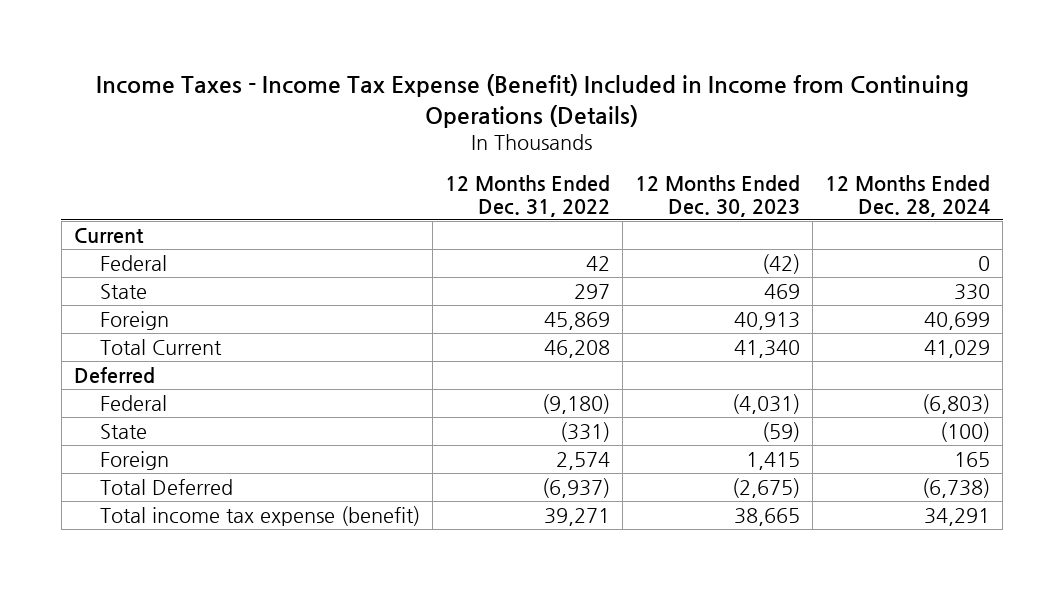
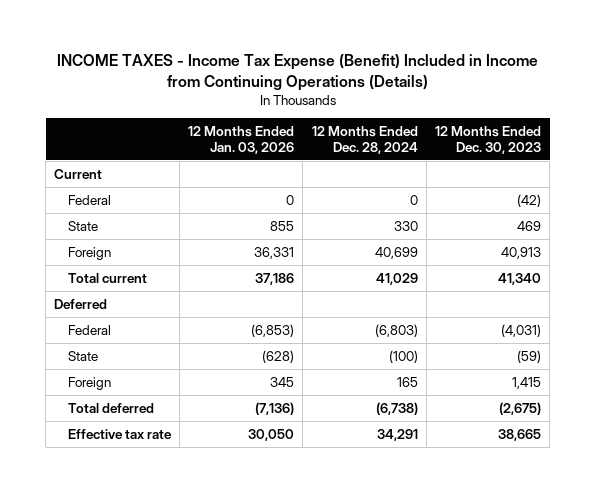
[95,73,969,128] Income Taxes - Income Tax Expense (Benefit) Included in Income from Continuing Operations (Details) -> [56,54,538,91] INCOME TAXES - Income Tax Expense (Benefit) Included in Income from Continuing Operations (Details)
[444,175,610,217] 12 Months Ended Dec. 31, 2022 -> none
none -> [188,125,295,154] 12 Months Ended Jan. 03, 2026
[99,338,222,355] Total Current -> [67,272,147,283] Total current
[99,478,233,495] Total Deferred -> [67,402,154,413] Total deferred
[99,505,420,526] Total income tax expense (benefit) -> [67,428,172,439] Effective tax rate

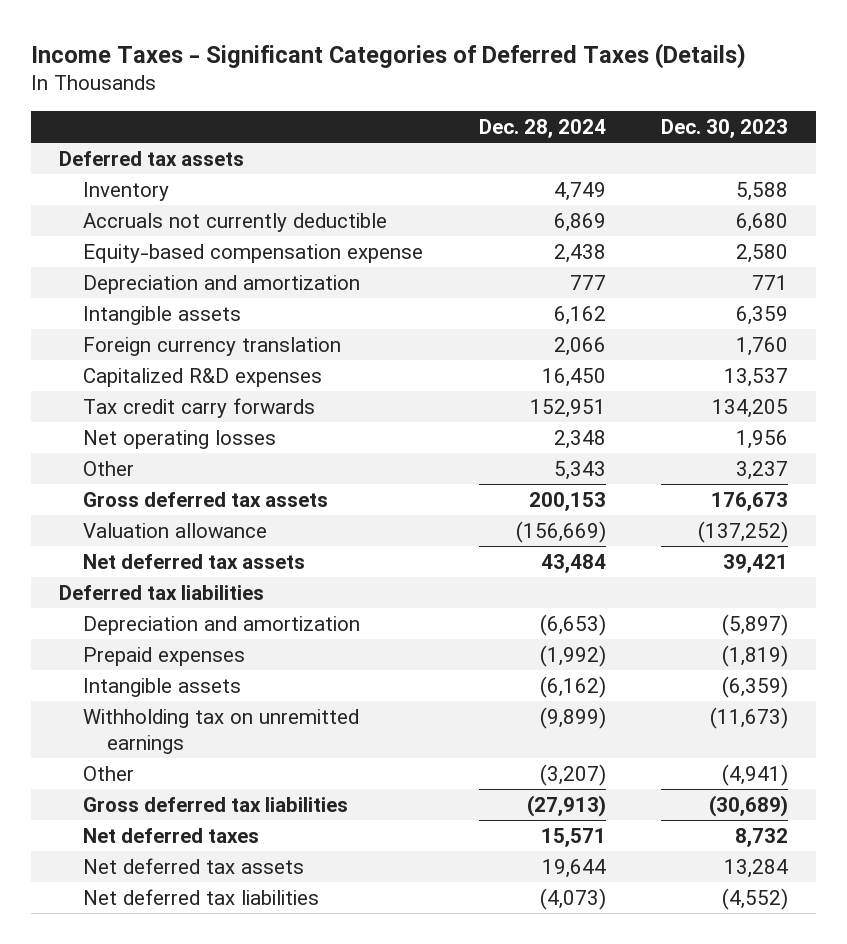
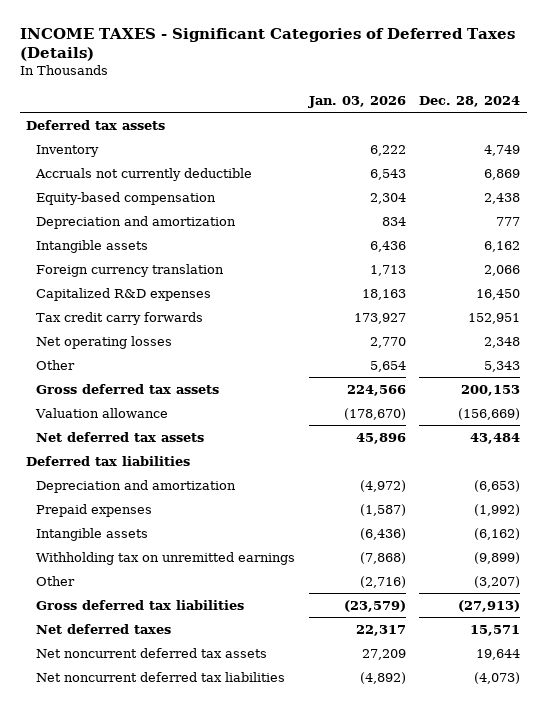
[31,42,747,69] Income Taxes - Significant Categories of Deferred Taxes (Details) -> [19,28,515,62] INCOME TAXES - Significant Categories of Deferred Taxes (Details)
[661,118,789,138] Dec. 30, 2023 -> none
none -> [307,95,406,108] Jan. 03, 2026
[83,243,424,263] Equity-based compensation expense -> [36,191,217,205] Equity-based compensation
[83,857,305,874] Net deferred tax assets -> [36,647,268,658] Net noncurrent deferred tax assets
[83,888,320,905] Net deferred tax liabilities -> [36,671,286,682] Net noncurrent deferred tax liabilities

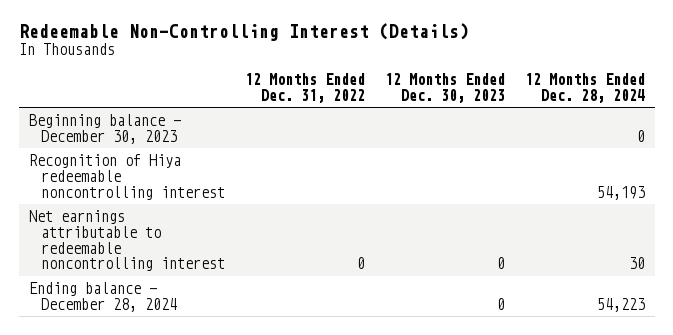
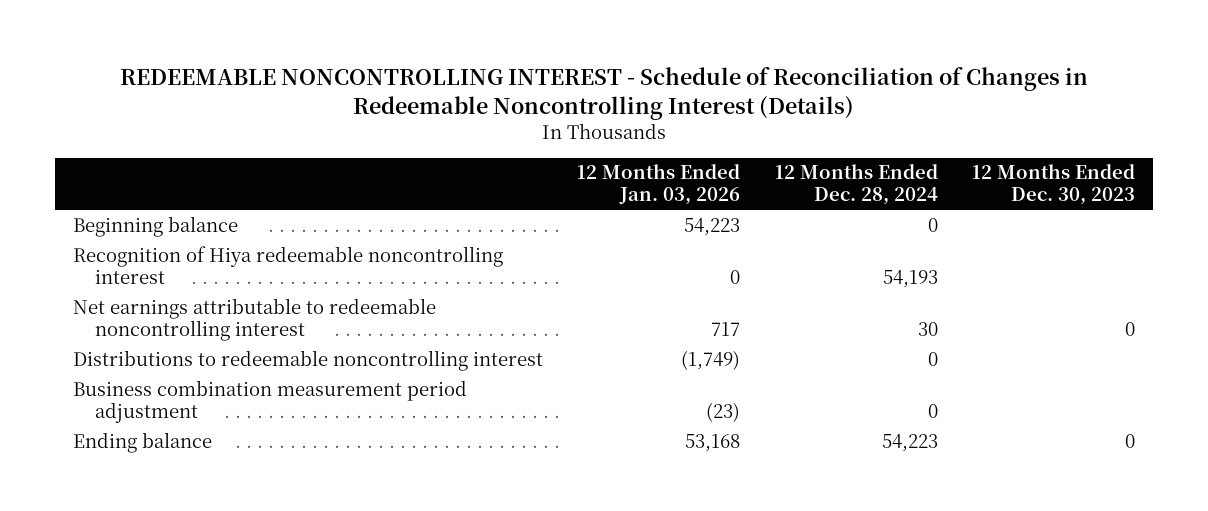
[18,22,469,41] Redeemable Non-Controlling Interest (Details) -> [119,66,1088,120] REDEEMABLE NONCONTROLLING INTEREST - Schedule of Reconciliation of Changes in Redeemable Noncontrolling Interest (Details)
[244,73,365,103] 12 Months Ended Dec. 31, 2022 -> none
none -> [577,164,741,206] 12 Months Ended Jan. 03, 2026
[28,113,181,144] Beginning balance - December 30, 2023 -> [72,215,238,237] Beginning balance
none -> [72,349,543,371] Distributions to redeemable noncontrolling interest
none -> [72,379,467,423] Business combination measurement period adjustment
[28,281,178,312] Ending balance - December 28, 2024 -> [72,431,212,453] Ending balance

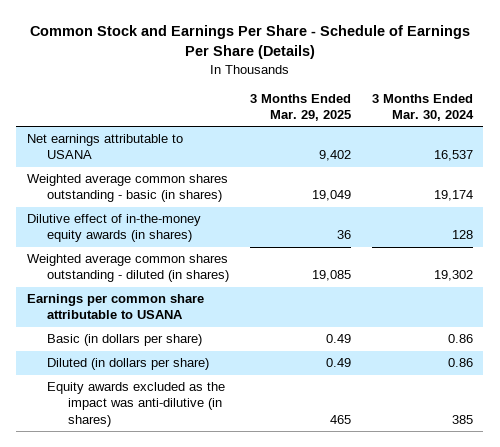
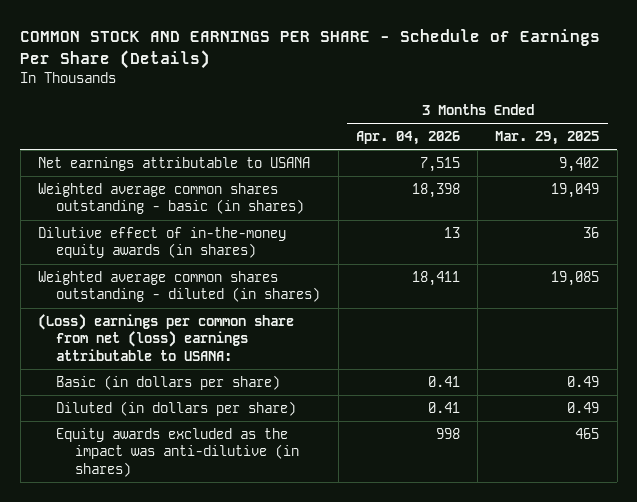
[29,25,470,60] Common Stock and Earnings Per Share - Schedule of Earnings Per Share (Details) -> [20,28,601,69] COMMON STOCK AND EARNINGS PER SHARE - Schedule of Earnings Per Share (Details)
[371,93,474,121] 3 Months Ended Mar. 30, 2024 -> none
none -> [355,131,460,146] Apr. 04, 2026
[26,294,204,320] Earnings per common share attributable to USANA -> [37,314,294,361] (Loss) earnings per common share from net (loss) earnings attributable to USANA:

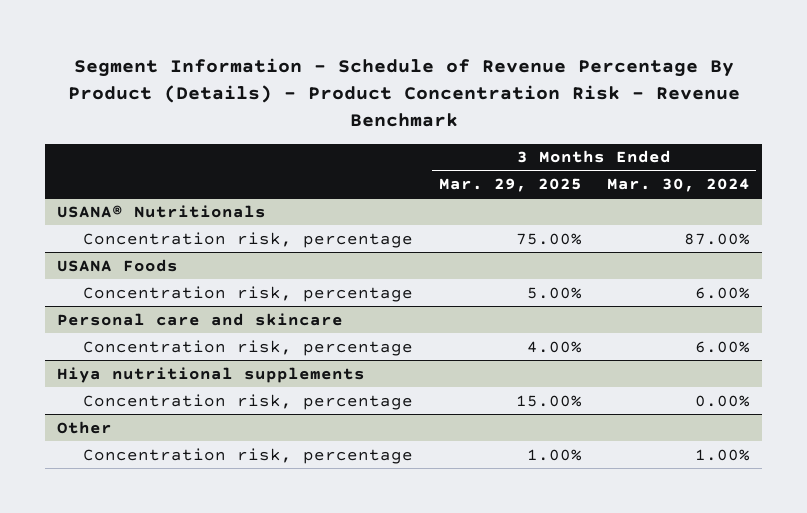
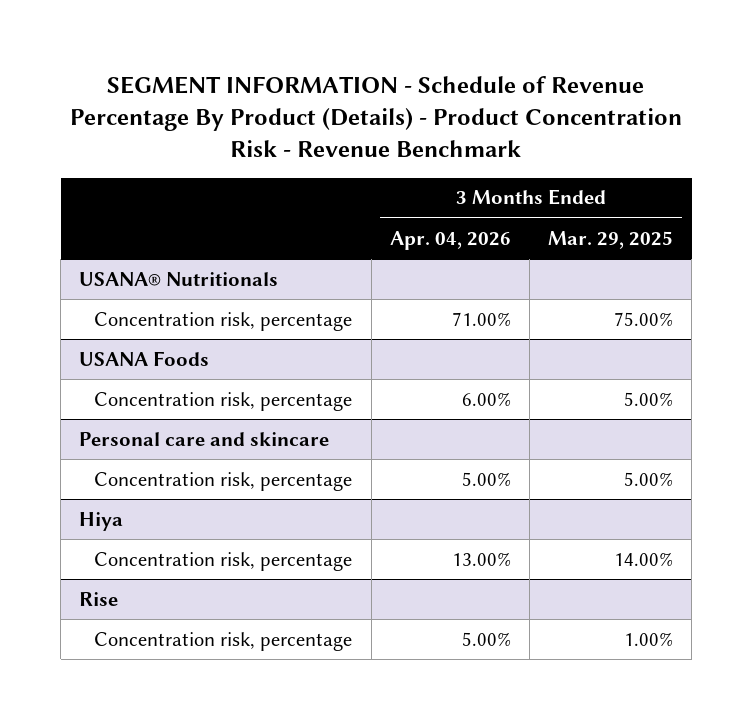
[67,57,740,128] Segment Information - Schedule of Revenue Percentage By Product (Details) - Product Concentration Risk - Revenue Benchmark -> [70,75,683,157] SEGMENT INFORMATION - Schedule of Revenue Percentage By Product (Details) - Product Concentration Risk - Revenue Benchmark
[606,178,750,193] Mar. 30, 2024 -> none
none -> [389,230,511,250] Apr. 04, 2026
[57,366,366,383] Hiya nutritional supplements -> none
[57,420,113,434] Other -> none
[526,340,582,353] 4.00% -> [623,471,673,486] 5.00%
none -> [79,511,124,531] Hiya
[515,394,582,407] 15.00% -> [613,551,673,566] 14.00%
none -> [79,591,119,606] Rise

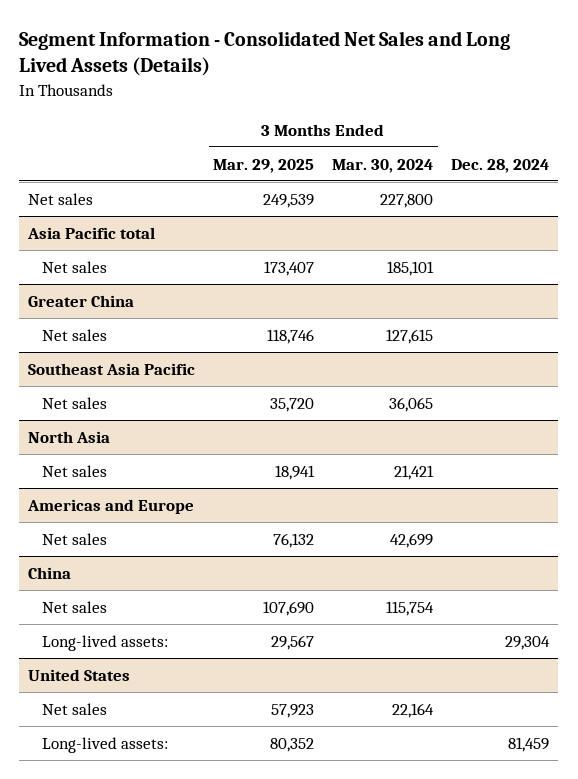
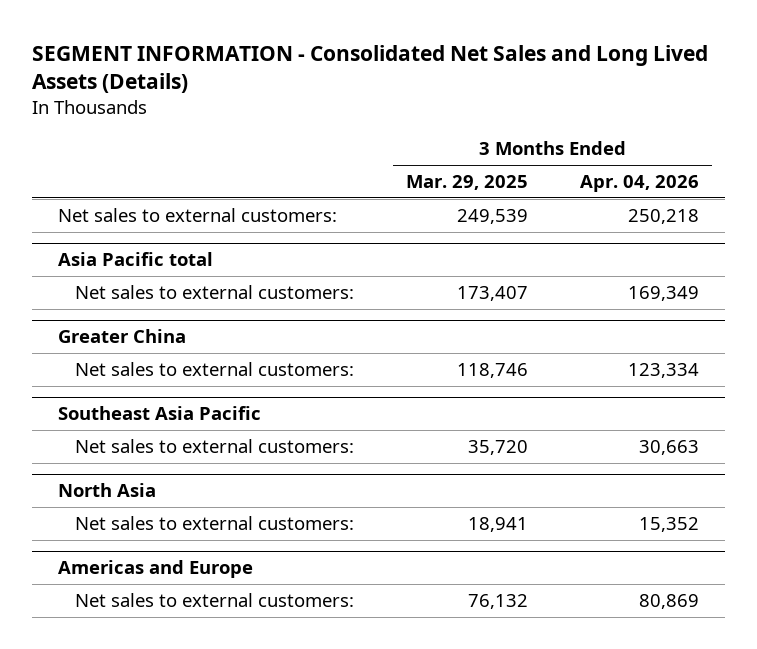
[19,30,511,77] Segment Information - Consolidated Net Sales and Long Lived Assets (Details) -> [32,44,709,94] SEGMENT INFORMATION - Consolidated Net Sales and Long Lived Assets (Details)
[332,158,434,173] Mar. 30, 2024 -> none
[451,158,550,173] Dec. 28, 2024 -> none
none -> [580,175,700,193] Apr. 04, 2026
[28,192,94,205] Net sales -> [58,207,338,222] Net sales to external customers:
[41,260,107,273] Net sales -> [74,284,354,299] Net sales to external customers:
[41,328,107,341] Net sales -> [74,361,354,376] Net sales to external customers:
[41,396,107,409] Net sales -> [74,438,354,453] Net sales to external customers:
[41,464,107,477] Net sales -> [74,515,354,530] Net sales to external customers:
[28,566,72,579] China -> none
[41,600,107,613] Net sales -> none
[41,634,168,651] Long-lived assets: -> none
[28,668,131,681] United States -> none
[41,702,107,715] Net sales -> none
[41,736,168,753] Long-lived assets: -> none
[41,532,107,545] Net sales -> [74,592,354,607] Net sales to external customers:

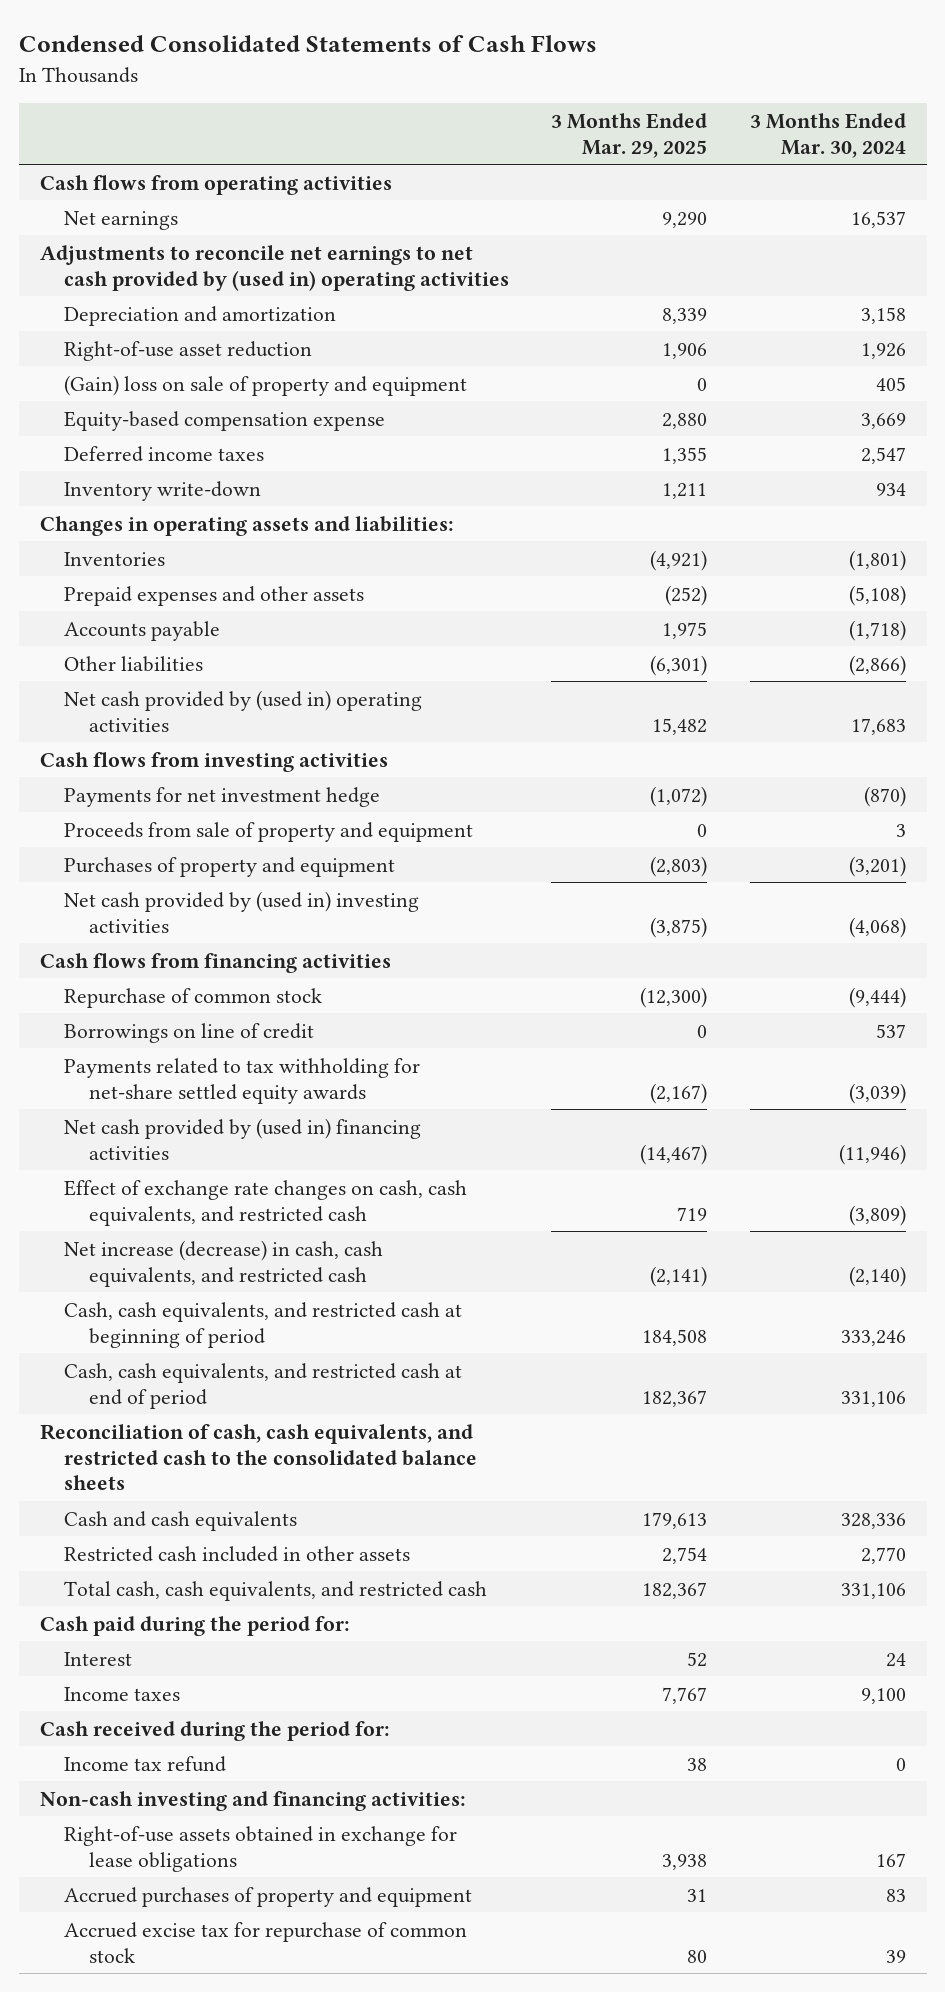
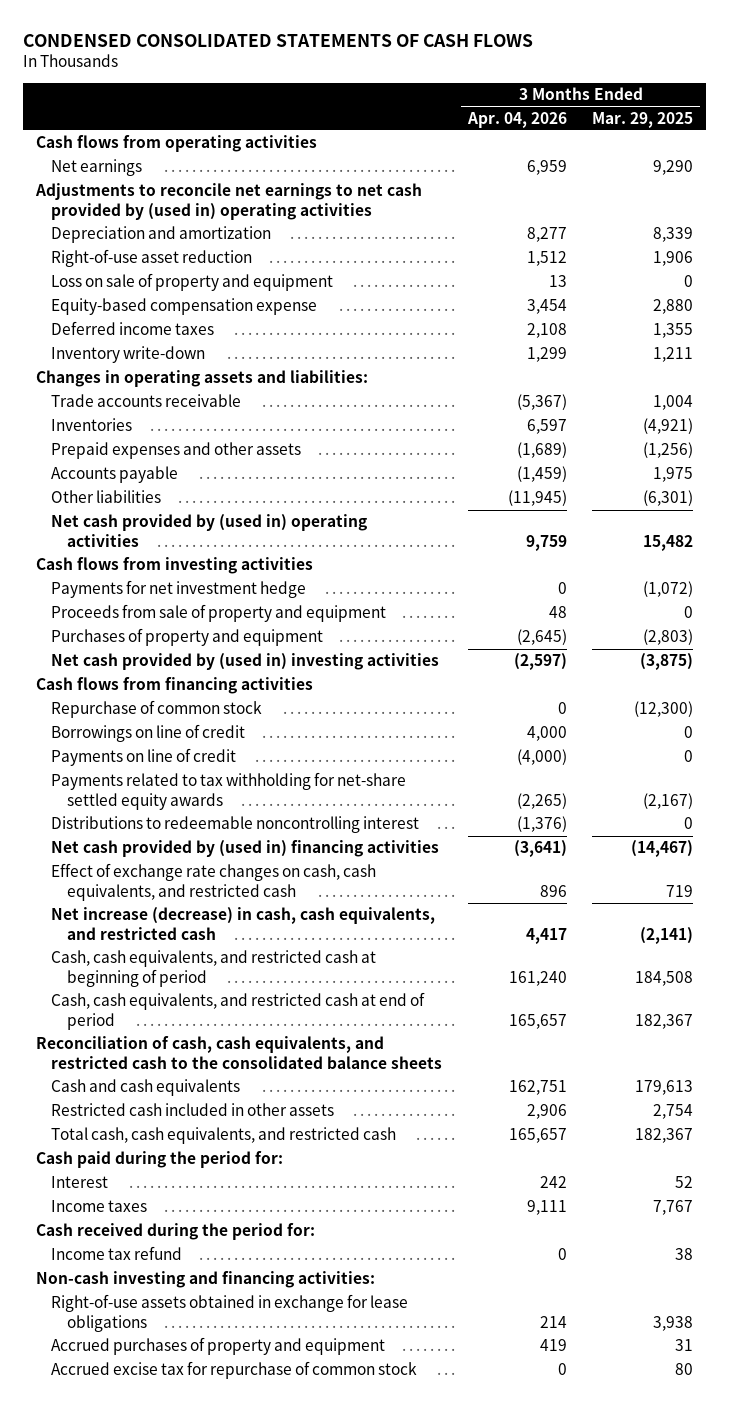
[18,35,597,53] Condensed Consolidated Statements of Cash Flows -> [22,33,533,47] CONDENSED CONSOLIDATED STATEMENTS OF CASH FLOWS
[749,112,906,158] 3 Months Ended Mar. 30, 2024 -> none
none -> [466,111,567,128] Apr. 04, 2026
[64,374,468,396] (Gain) loss on sale of property and equipment -> [51,273,334,292] Loss on sale of property and equipment
none -> [51,394,242,408] Trade accounts receivable
[665,584,708,606] (252) -> [643,442,694,459] (1,256)
none -> [51,748,237,767] Payments on line of credit
none -> [51,816,420,834] Distributions to redeemable noncontrolling interest

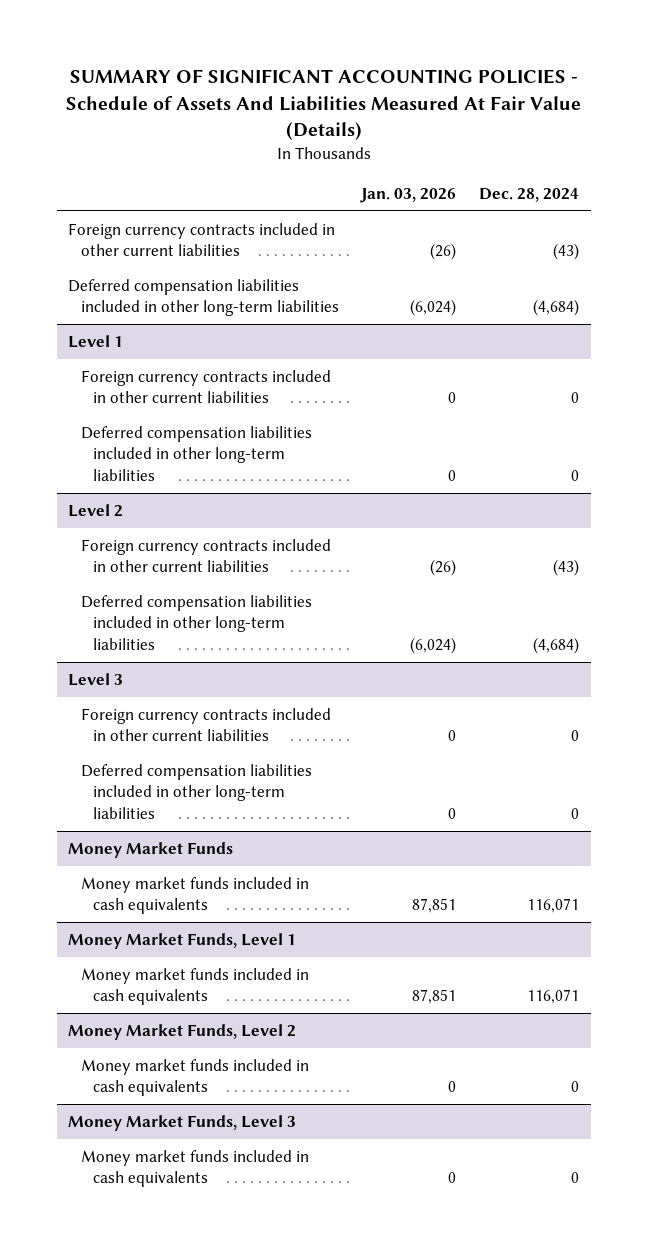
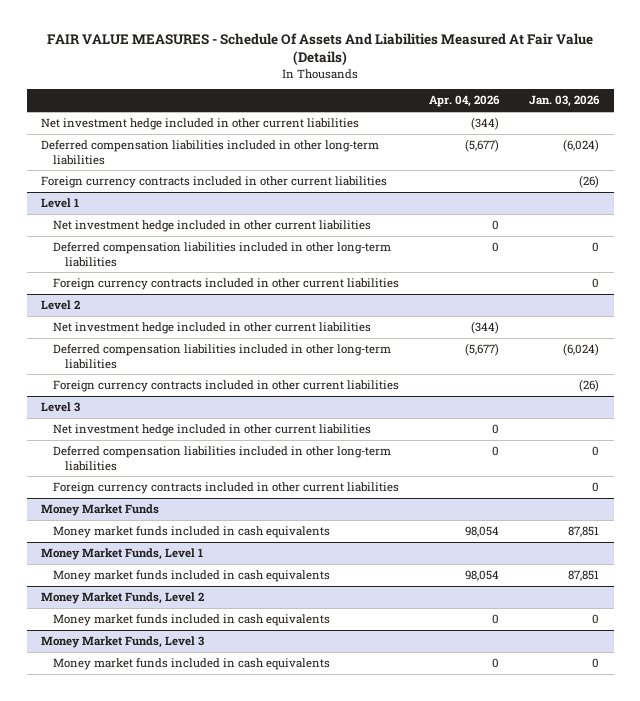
[65,69,581,141] SUMMARY OF SIGNIFICANT ACCOUNTING POLICIES - Schedule of Assets And Liabilities Measured At Fair Value (Details) -> [47,33,594,66] FAIR VALUE MEASURES - Schedule Of Assets And Liabilities Measured At Fair Value (Details)
[479,188,580,203] Dec. 28, 2024 -> none
none -> [429,95,501,108] Apr. 04, 2026
none -> [41,117,360,130] Net investment hedge included in other current liabilities
[68,223,336,257] Foreign currency contracts included in other current liabilities -> [41,175,388,188] Foreign currency contracts included in other current liabilities
none -> [53,219,372,232] Net investment hedge included in other current liabilities
[80,370,331,404] Foreign currency contracts included in other current liabilities -> [53,277,400,290] Foreign currency contracts included in other current liabilities
none -> [53,321,372,334] Net investment hedge included in other current liabilities
[80,539,331,573] Foreign currency contracts included in other current liabilities -> [53,379,400,392] Foreign currency contracts included in other current liabilities
none -> [53,423,372,436] Net investment hedge included in other current liabilities
[80,708,331,742] Foreign currency contracts included in other current liabilities -> [53,481,400,494] Foreign currency contracts included in other current liabilities

